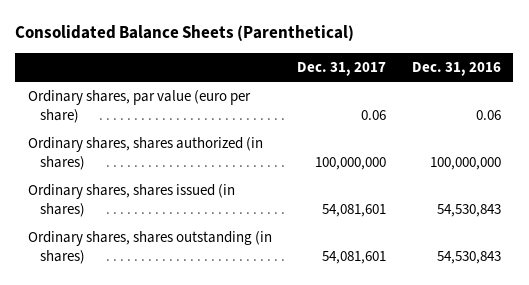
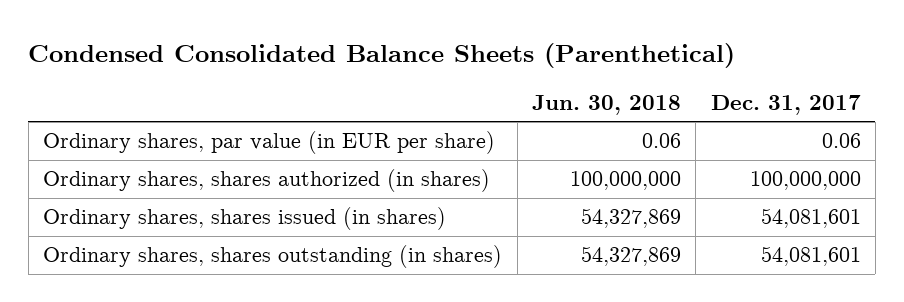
[15,25,355,42] Consolidated Balance Sheets (Parenthetical) -> [28,42,736,68] Condensed Consolidated Balance Sheets (Parenthetical)
[411,62,501,77] Dec. 31, 2016 -> none
none -> [531,94,681,115] Jun. 30, 2018
[27,89,251,123] Ordinary shares, par value (euro per share) -> [43,131,496,155] Ordinary shares, par value (in EUR per share)

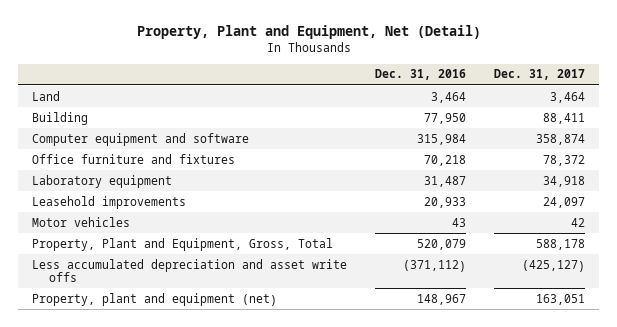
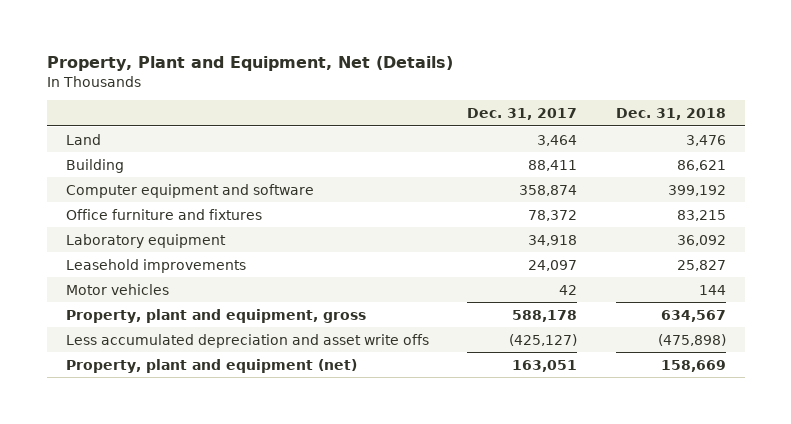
[136,25,481,40] Property, Plant and Equipment, Net (Detail) -> [46,56,453,72] Property, Plant and Equipment, Net (Details)
[375,69,467,81] Dec. 31, 2016 -> none
none -> [615,108,726,121] Dec. 31, 2018
[32,237,334,251] Property, Plant and Equipment, Gross, Total -> [65,308,366,323] Property, plant and equipment, gross

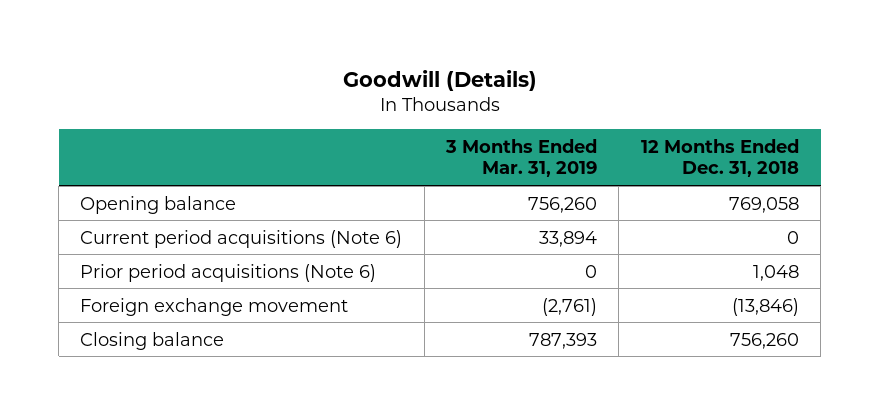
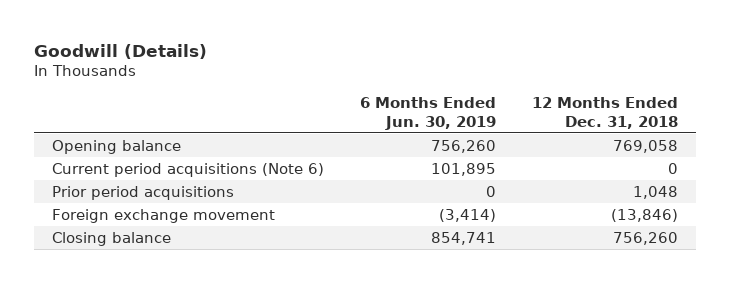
[445,138,598,178] 3 Months Ended Mar. 31, 2019 -> none
none -> [359,96,496,130] 6 Months Ended Jun. 30, 2019
[80,263,377,282] Prior period acquisitions (Note 6) -> [52,185,235,200] Prior period acquisitions

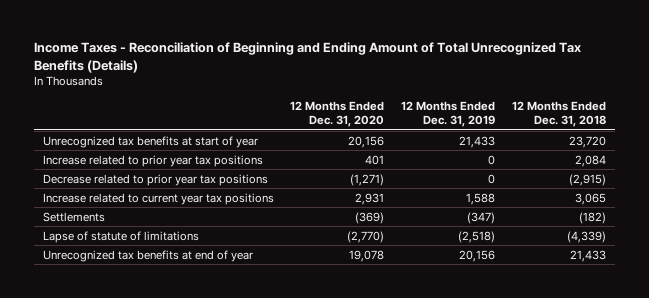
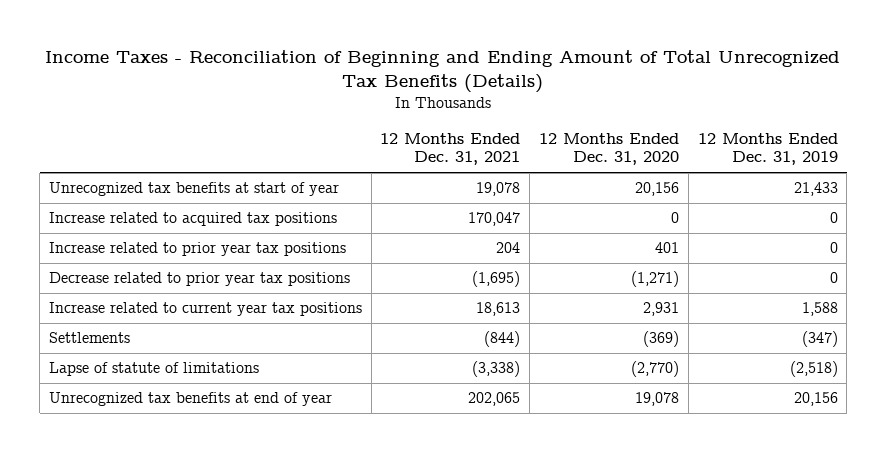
[512,100,607,128] 12 Months Ended Dec. 31, 2018 -> none
none -> [380,132,521,166] 12 Months Ended Dec. 31, 2021
none -> [48,212,337,227] Increase related to acquired tax positions

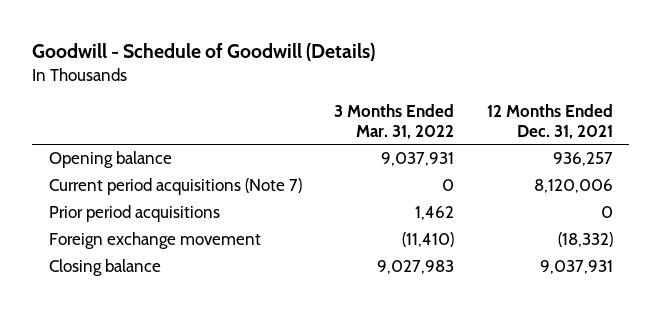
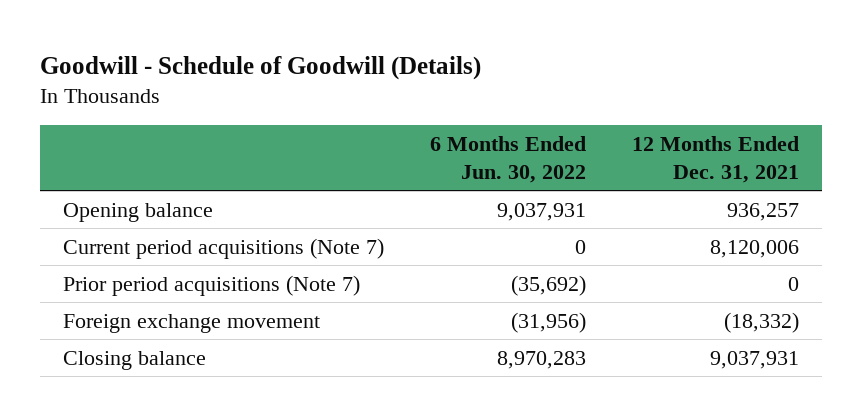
[334,104,455,139] 3 Months Ended Mar. 31, 2022 -> none
none -> [429,136,586,183] 6 Months Ended Jun. 30, 2022
[48,205,220,223] Prior period acquisitions -> [62,274,360,296] Prior period acquisitions (Note 7)

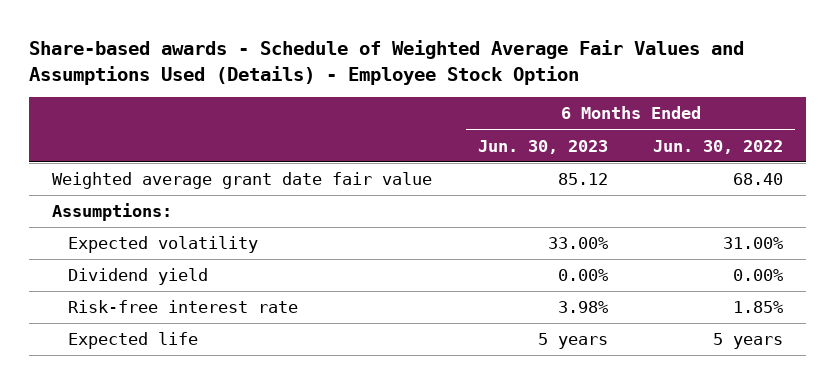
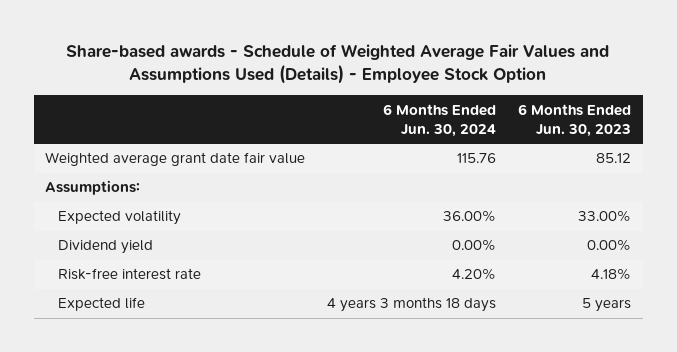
[653,139,784,154] Jun. 30, 2022 -> none
none -> [383,103,497,137] 6 Months Ended Jun. 30, 2024
[557,301,608,314] 3.98% -> [591,268,632,281] 4.18%

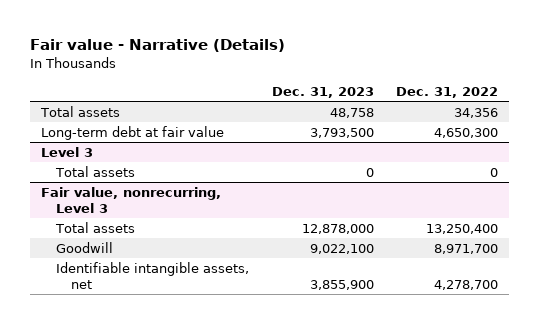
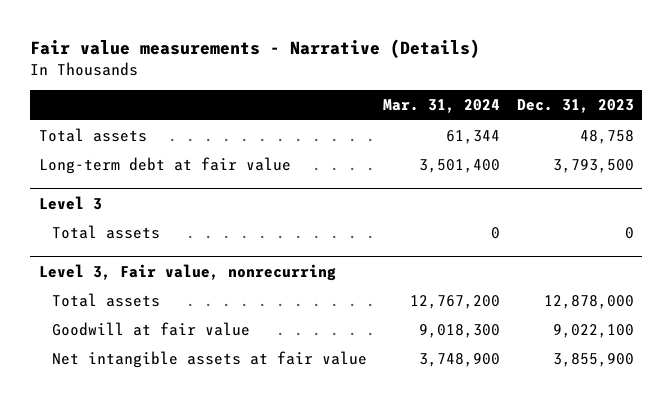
[29,38,285,52] Fair value - Narrative (Details) -> [30,39,481,59] Fair value measurements - Narrative (Details)
[396,86,499,98] Dec. 31, 2022 -> none
none -> [383,99,501,114] Mar. 31, 2024
[40,187,221,213] Fair value, nonrecurring, Level 3 -> [38,263,336,281] Level 3, Fair value, nonrecurring
[56,242,114,254] Goodwill -> [51,322,250,337] Goodwill at fair value
[56,262,250,289] Identifiable intangible assets, net -> [51,351,367,369] Net intangible assets at fair value

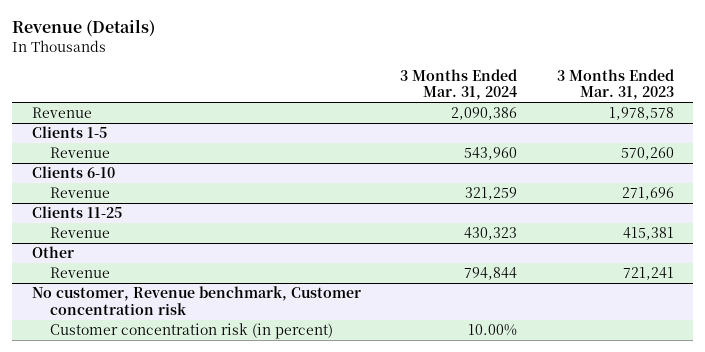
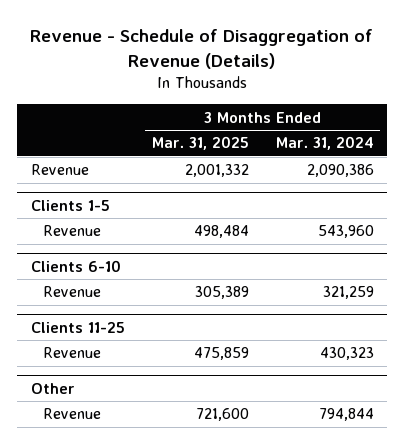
[11,19,155,38] Revenue (Details) -> [30,28,374,69] Revenue - Schedule of Disaggregation of Revenue (Details)
[556,68,674,101] 3 Months Ended Mar. 31, 2023 -> none
none -> [151,136,249,151] Mar. 31, 2025
[31,286,361,315] No customer, Revenue benchmark, Customer concentration risk -> none
[50,323,334,340] Customer concentration risk (in percent) -> none

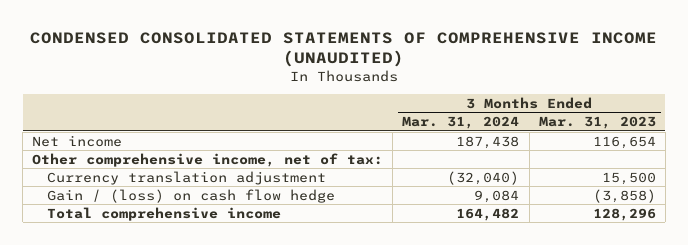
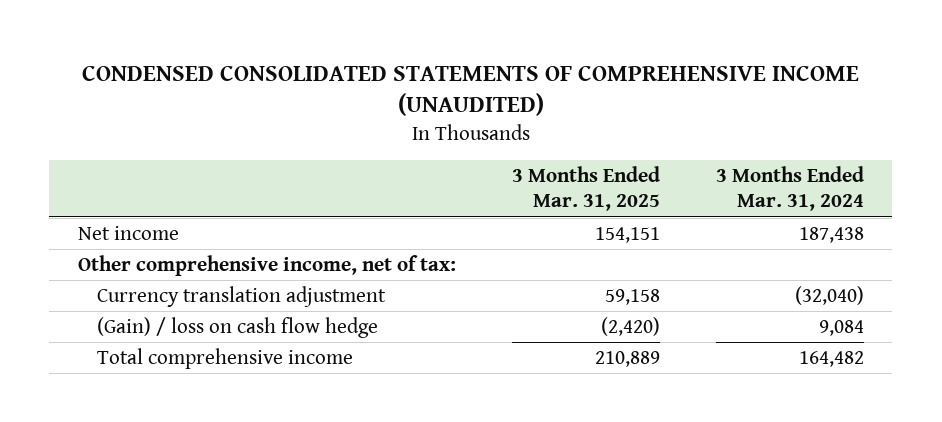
[538,116,656,130] Mar. 31, 2023 -> none
none -> [511,166,660,212] 3 Months Ended Mar. 31, 2025
[47,188,336,203] Gain / (loss) on cash flow hedge -> [96,316,378,338] (Gain) / loss on cash flow hedge

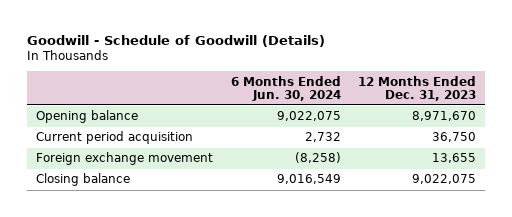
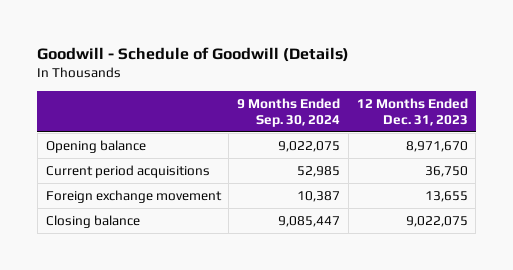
[230,75,341,101] 6 Months Ended Jun. 30, 2024 -> none
none -> [237,97,341,127] 9 Months Ended Sep. 30, 2024
[35,131,193,145] Current period acquisition -> [45,165,210,179] Current period acquisitions

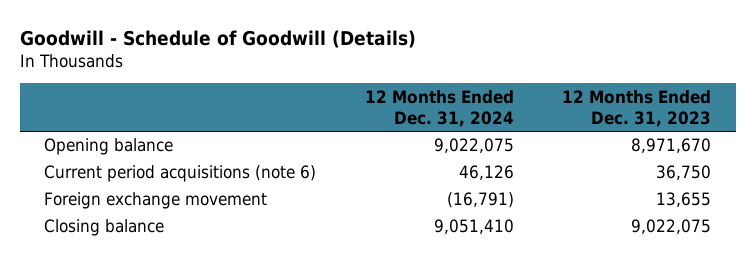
[237,97,341,127] 9 Months Ended Sep. 30, 2024 -> none
none -> [364,89,514,127] 12 Months Ended Dec. 31, 2024
[45,165,210,179] Current period acquisitions -> [43,165,316,183] Current period acquisitions (note 6)

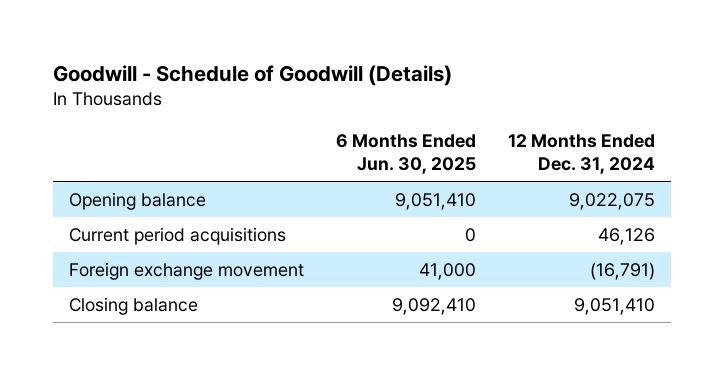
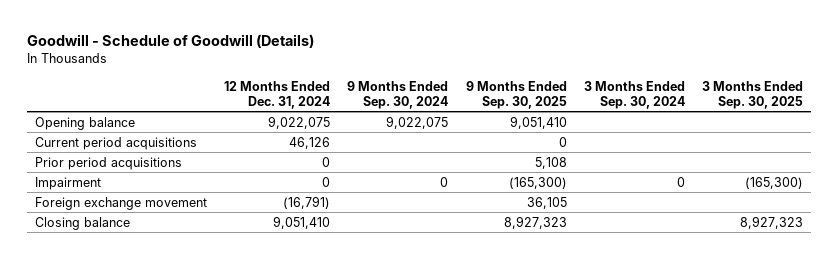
[336,134,477,175] 6 Months Ended Jun. 30, 2025 -> none
none -> [347,80,449,109] 9 Months Ended Sep. 30, 2024
none -> [465,80,567,109] 9 Months Ended Sep. 30, 2025
none -> [583,80,685,109] 3 Months Ended Sep. 30, 2024
none -> [701,80,803,109] 3 Months Ended Sep. 30, 2025
none -> [35,156,183,170] Prior period acquisitions
none -> [35,176,102,190] Impairment

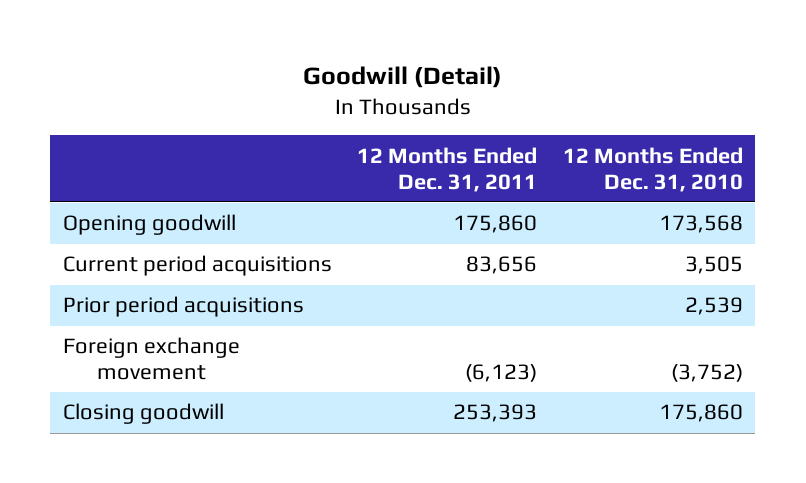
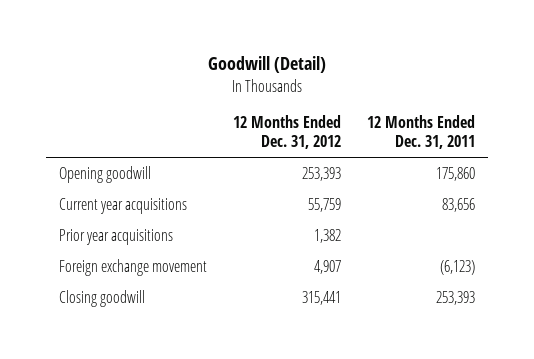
[562,146,743,192] 12 Months Ended Dec. 31, 2010 -> none
none -> [233,115,342,150] 12 Months Ended Dec. 31, 2012
[62,255,332,277] Current period acquisitions -> [58,197,187,214] Current year acquisitions
[62,296,304,318] Prior period acquisitions -> [58,228,173,245] Prior year acquisitions

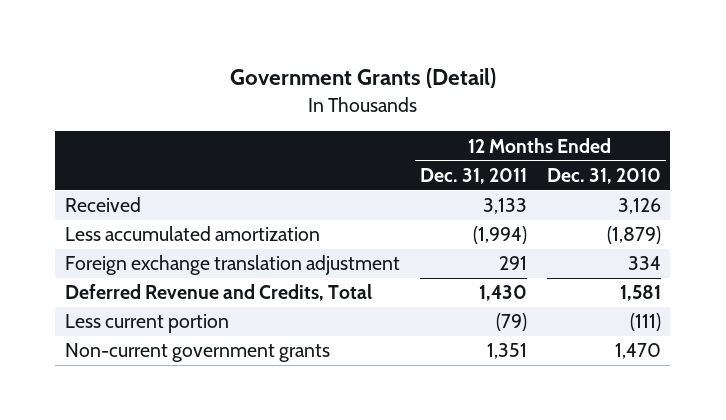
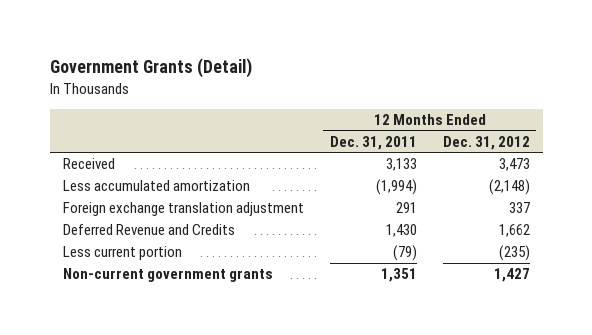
[546,167,661,184] Dec. 31, 2010 -> none
none -> [442,135,530,150] Dec. 31, 2012
[65,284,373,302] Deferred Revenue and Credits, Total -> [62,224,235,236] Deferred Revenue and Credits

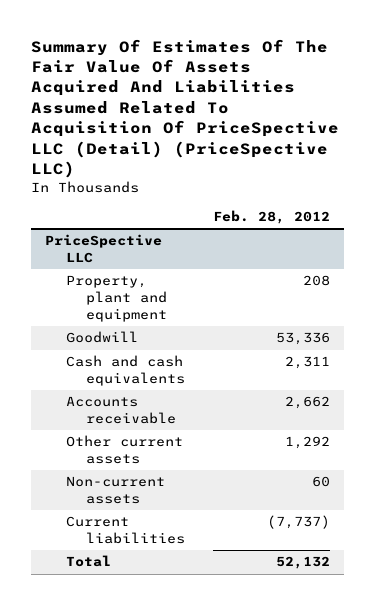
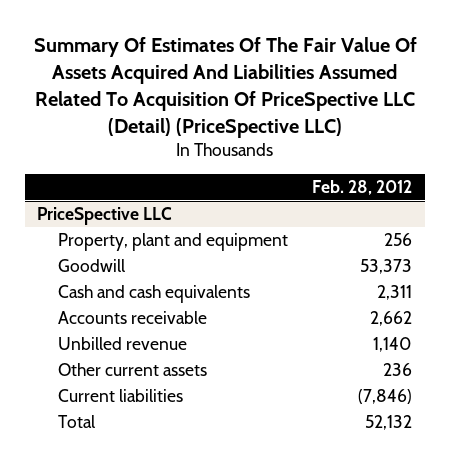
[303,275,331,287] 208 -> [384,233,413,247] 256
[276,332,331,346] 53,336 -> [360,259,413,275] 53,373
[65,476,165,505] Non-current assets -> none
none -> [58,337,188,351] Unbilled revenue
[285,436,331,450] 1,292 -> [383,363,413,377] 236
[267,515,331,530] (7,737) -> [358,389,413,405] (7,846)

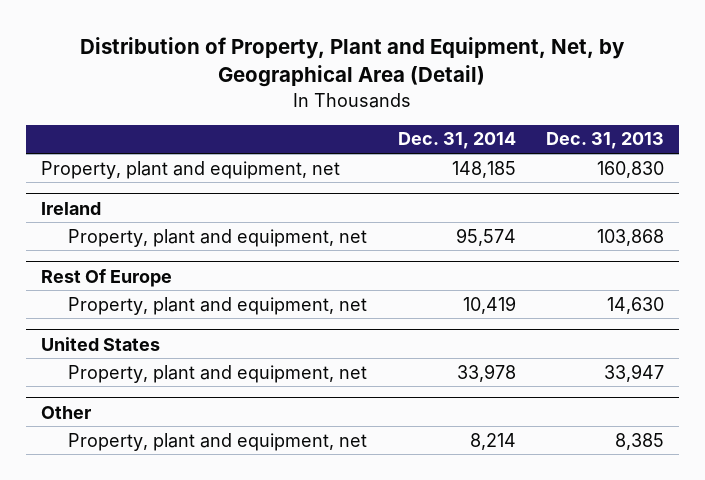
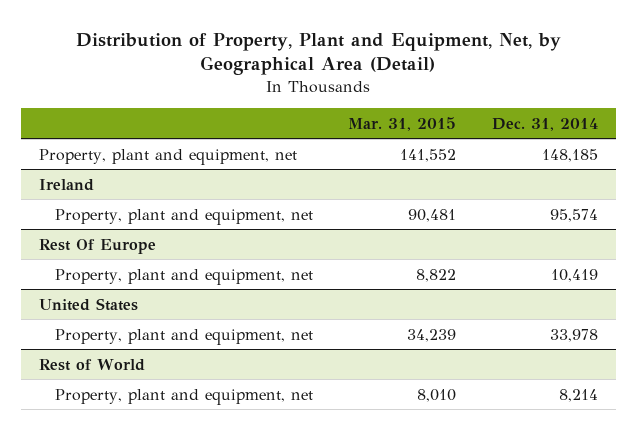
[545,132,664,150] Dec. 31, 2013 -> none
none -> [348,116,457,131] Mar. 31, 2015
[41,405,92,419] Other -> [38,358,145,371] Rest of World

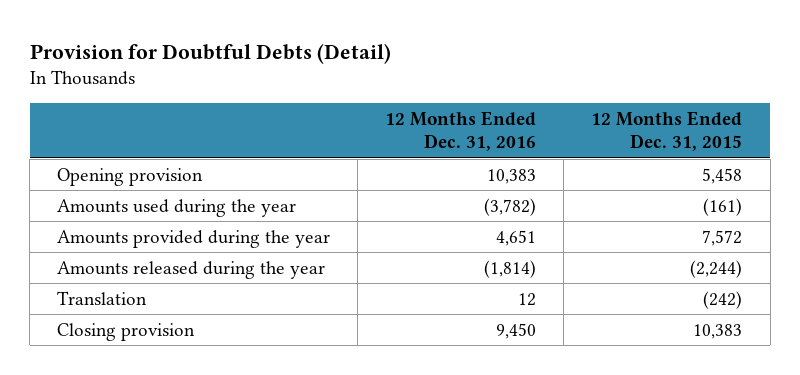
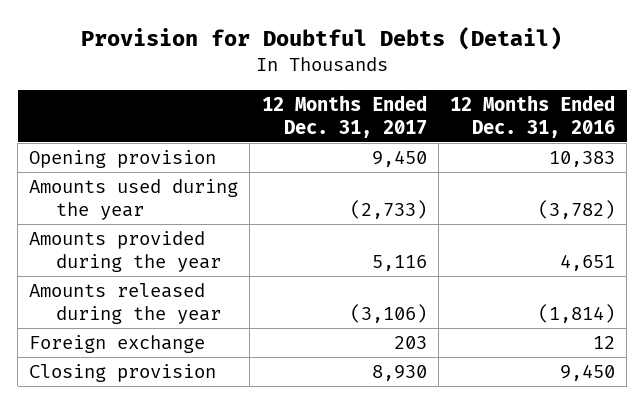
[591,110,743,152] 12 Months Ended Dec. 31, 2015 -> none
none -> [261,95,427,138] 12 Months Ended Dec. 31, 2017
[57,290,148,305] Translation -> [29,335,206,354] Foreign exchange

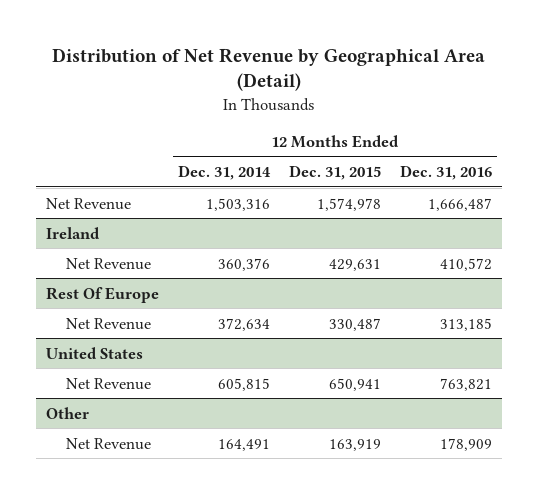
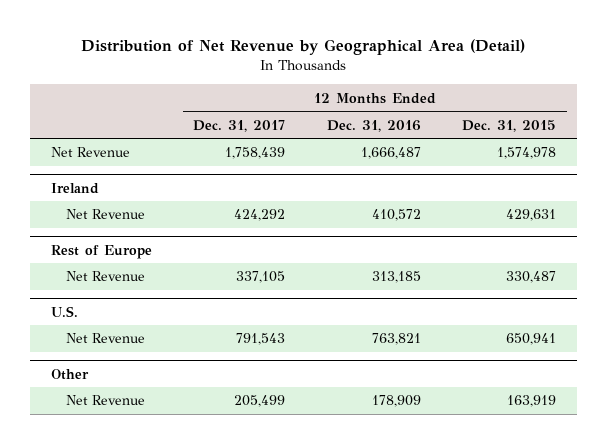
[177,164,271,180] Dec. 31, 2014 -> none
none -> [193,119,286,132] Dec. 31, 2017
[45,286,159,303] Rest Of Europe -> [50,244,152,259] Rest of Europe
[45,346,143,359] United States -> [50,305,78,317] U.S.

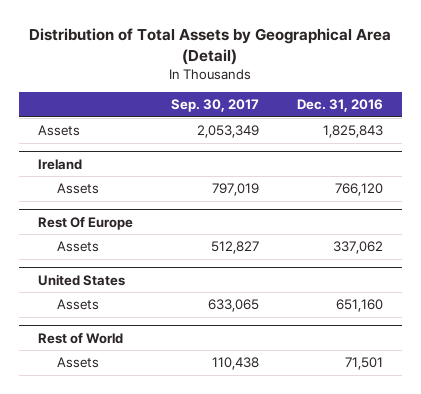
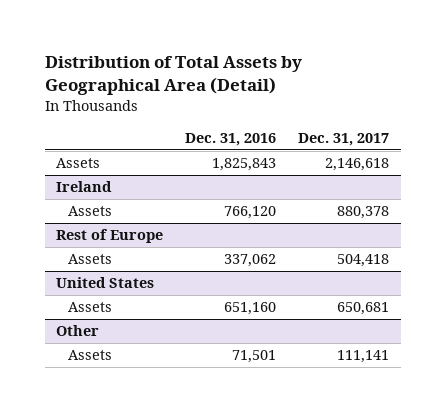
[170,99,259,113] Sep. 30, 2017 -> none
none -> [298,132,390,146] Dec. 31, 2017
[38,216,134,230] Rest Of Europe -> [56,229,164,244] Rest of Europe
[38,332,124,344] Rest of World -> none
none -> [56,325,100,337] Other

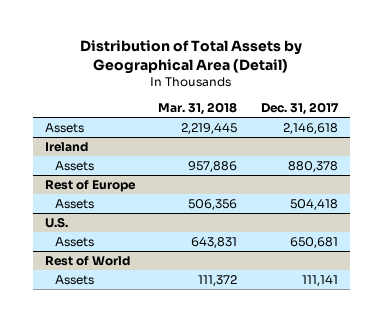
[185,132,277,146] Dec. 31, 2016 -> none
none -> [158,102,238,116] Mar. 31, 2018
[56,277,155,289] United States -> [44,216,68,228] U.S.
[56,325,100,337] Other -> none
none -> [44,255,130,266] Rest of World

